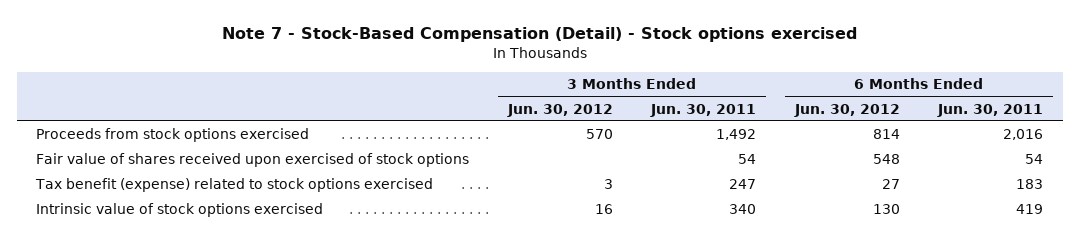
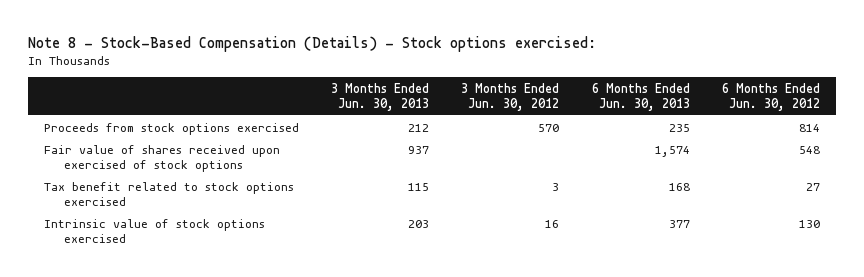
[221,26,857,42] Note 7 - Stock-Based Compensation (Detail) - Stock options exercised -> [27,35,596,52] Note 8 - Stock-Based Compensation (Details) - Stock options exercised:
[650,103,757,117] Jun. 30, 2011 -> none
[937,103,1044,117] Jun. 30, 2011 -> none
none -> [331,82,430,112] 3 Months Ended Jun. 30, 2013
none -> [591,82,690,112] 6 Months Ended Jun. 30, 2013
[35,178,434,193] Tax benefit (expense) related to stock options exercised -> [43,181,294,206] Tax benefit related to stock options exercised

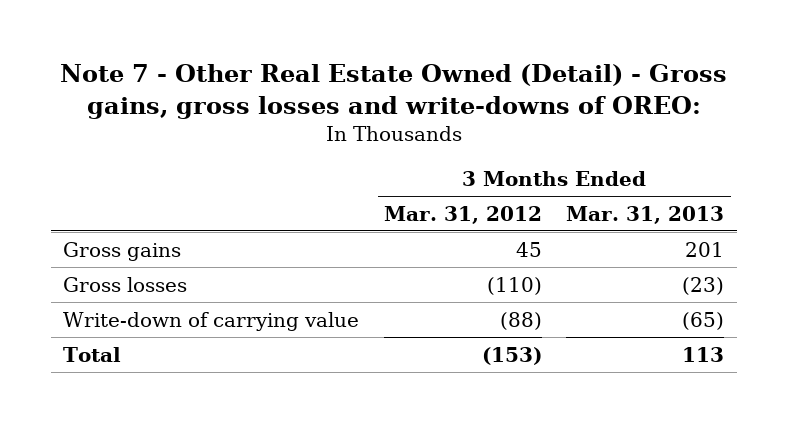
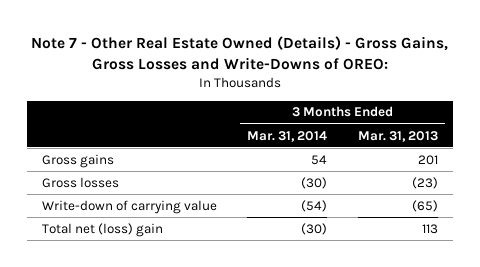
[59,64,727,119] Note 7 - Other Real Estate Owned (Detail) - Gross gains, gross losses and write-downs of OREO: -> [30,36,448,71] Note 7 - Other Real Estate Owned (Details) - Gross Gains, Gross Losses and Write-Downs of OREO:
[383,205,542,224] Mar. 31, 2012 -> none
none -> [247,130,328,142] Mar. 31, 2014
[63,346,122,362] Total -> [42,222,164,237] Total net (loss) gain

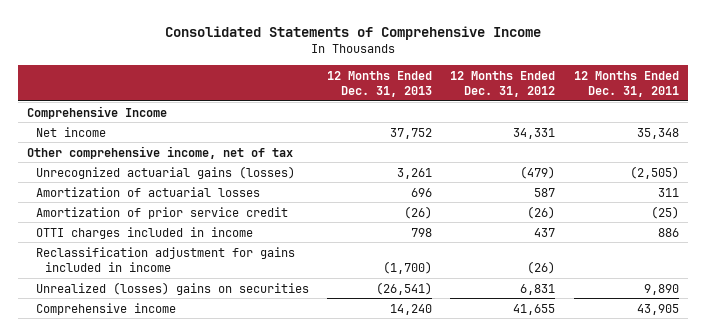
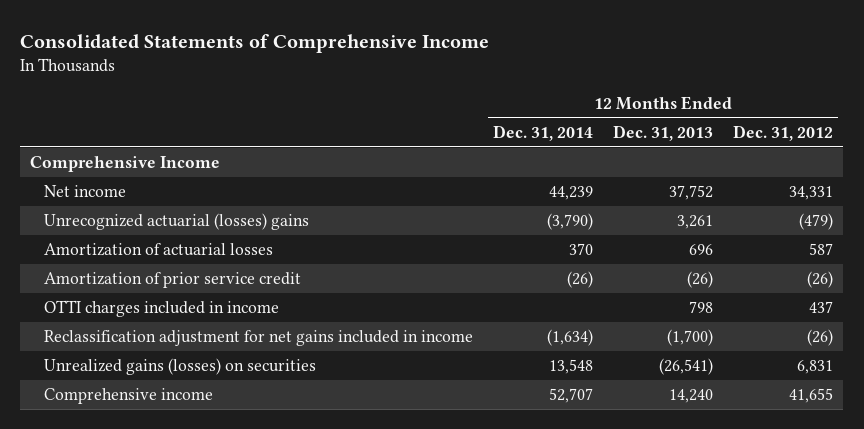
[573,70,679,97] 12 Months Ended Dec. 31, 2011 -> none
none -> [493,125,594,142] Dec. 31, 2014
[27,145,294,159] Other comprehensive income, net of tax -> none
[36,165,296,179] Unrecognized actuarial gains (losses) -> [44,213,310,231] Unrecognized actuarial (losses) gains
[36,246,296,272] Reclassification adjustment for gains included in income -> [44,330,474,347] Reclassification adjustment for net gains included in income
[36,281,310,295] Unrealized (losses) gains on securities -> [44,358,317,376] Unrealized gains (losses) on securities

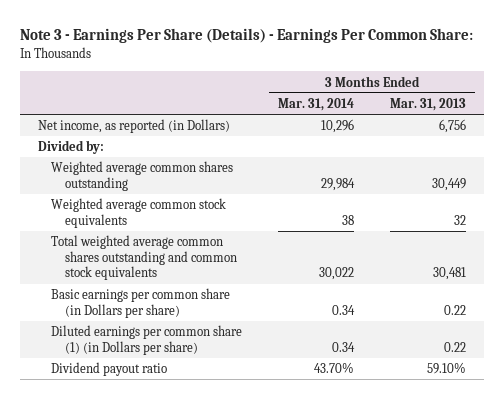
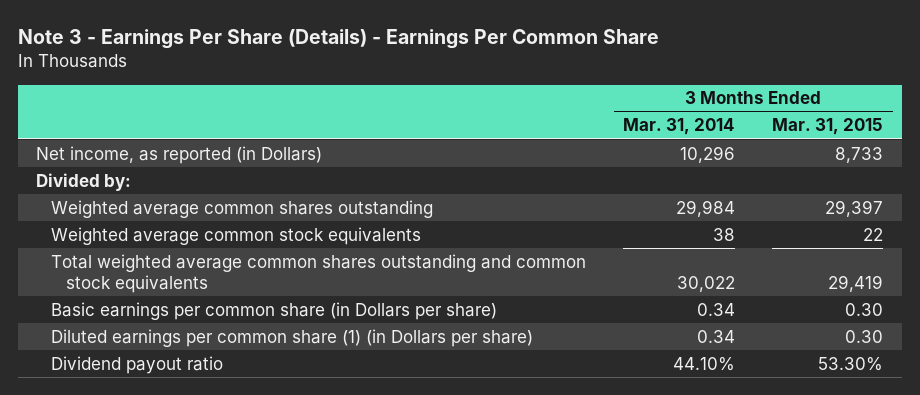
[19,28,473,44] Note 3 - Earnings Per Share (Details) - Earnings Per Common Share: -> [17,29,659,50] Note 3 - Earnings Per Share (Details) - Earnings Per Common Share
[390,97,467,111] Mar. 31, 2013 -> none
none -> [772,118,884,136] Mar. 31, 2015
[314,362,355,374] 43.70% -> [673,356,736,371] 44.10%

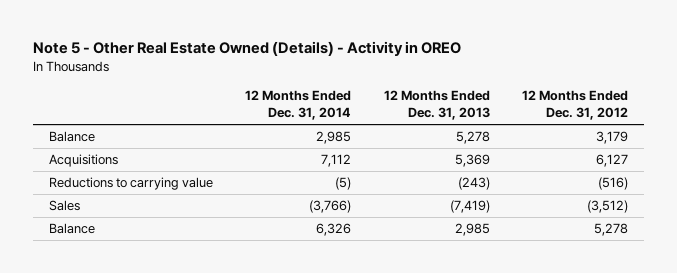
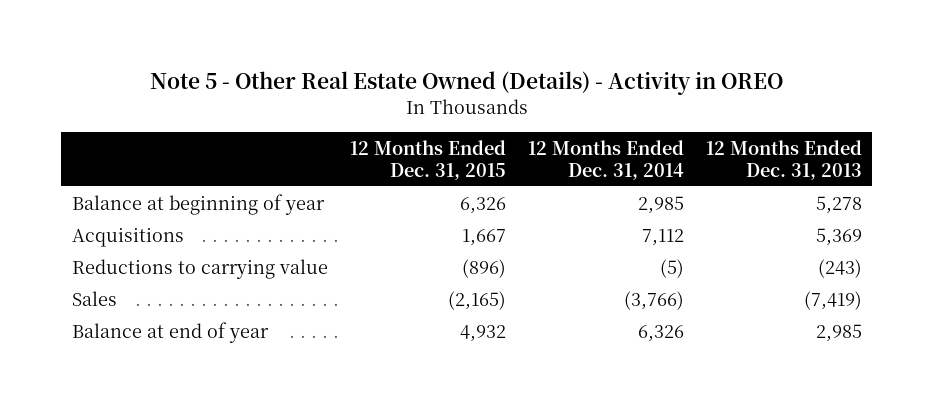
[522,90,629,121] 12 Months Ended Dec. 31, 2012 -> none
none -> [349,139,506,180] 12 Months Ended Dec. 31, 2015
[48,131,95,143] Balance -> [71,193,325,215] Balance at beginning of year
[48,223,95,235] Balance -> [71,321,269,343] Balance at end of year

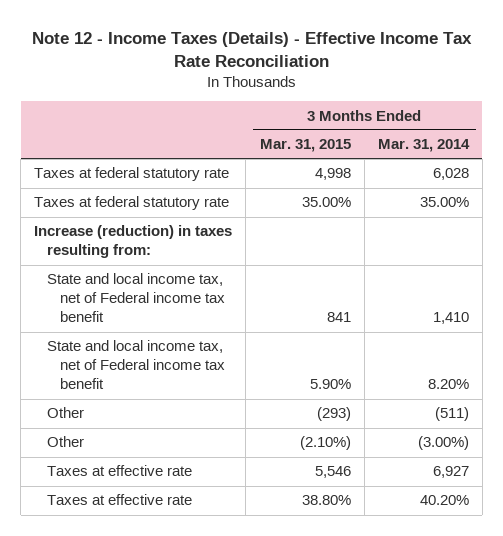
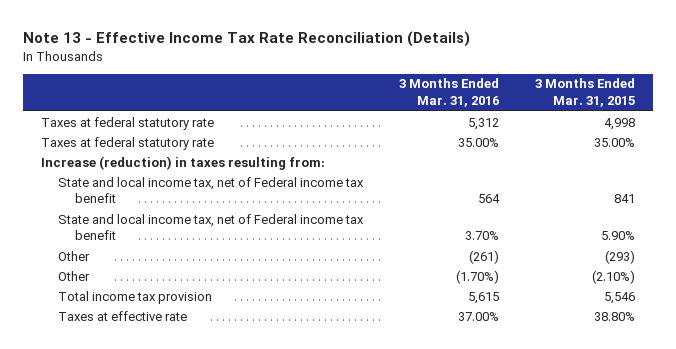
[31,31,472,67] Note 12 - Income Taxes (Details) - Effective Income Tax Rate Reconciliation -> [22,31,470,48] Note 13 - Effective Income Tax Rate Reconciliation (Details)
[377,139,470,153] Mar. 31, 2014 -> none
none -> [398,78,499,108] 3 Months Ended Mar. 31, 2016
[47,465,193,477] Taxes at effective rate -> [57,290,212,304] Total income tax provision

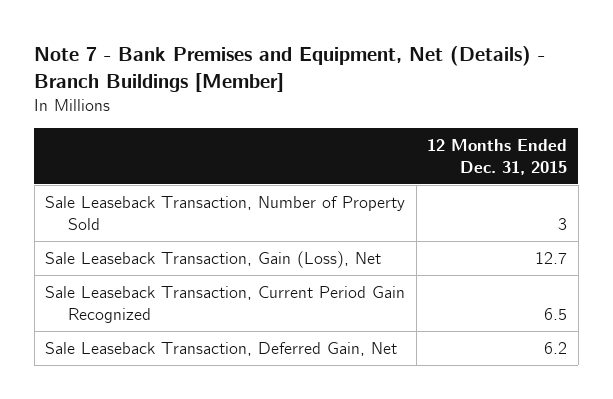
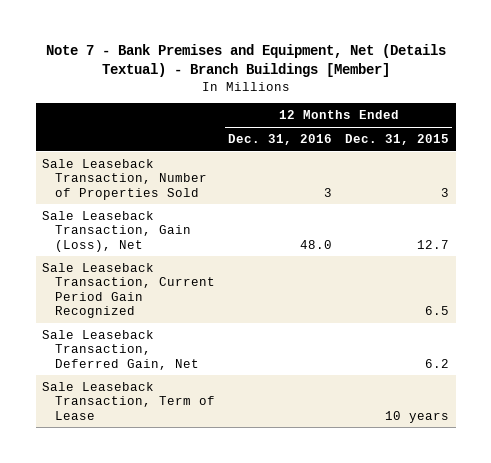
[34,46,546,92] Note 7 - Bank Premises and Equipment, Net (Details) - Branch Buildings [Member] -> [45,44,446,78] Note 7 - Bank Premises and Equipment, Net (Details Textual) - Branch Buildings [Member]
none -> [228,134,333,146] Dec. 31, 2016
[45,195,406,230] Sale Leaseback Transaction, Number of Property Sold -> [42,158,207,200] Sale Leaseback Transaction, Number of Properties Sold
none -> [42,381,215,420] Sale Leaseback Transaction, Term of Lease

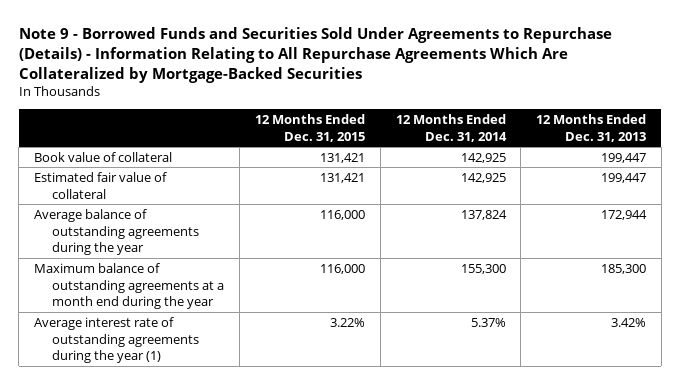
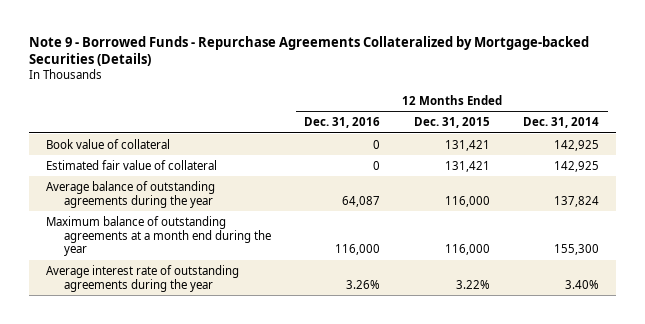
[18,26,612,83] Note 9 - Borrowed Funds and Securities Sold Under Agreements to Repurchase (Details) - Information Relating to All Repurchase Agreements Which Are Collateralized by Mortgage-Backed Securities -> [28,35,589,67] Note 9 - Borrowed Funds - Repurchase Agreements Collateralized by Mortgage-backed Securities (Details)
[536,114,647,142] 12 Months Ended Dec. 31, 2013 -> none
none -> [304,117,381,129] Dec. 31, 2016
[34,316,200,364] Average interest rate of outstanding agreements during the year (1) -> [45,264,239,292] Average interest rate of outstanding agreements during the year
[470,317,506,327] 5.37% -> [565,279,600,289] 3.40%

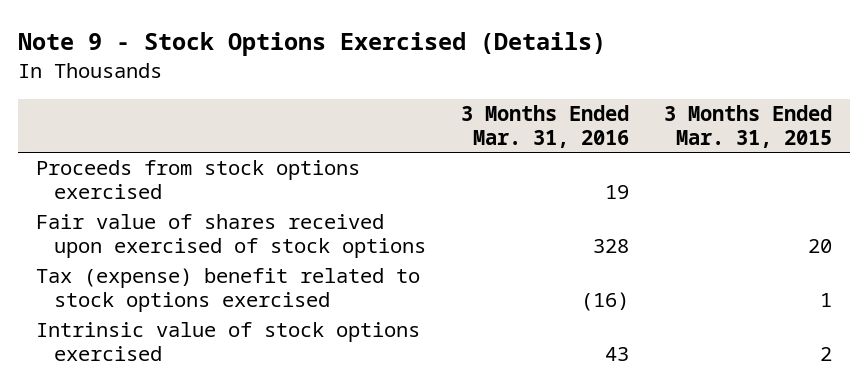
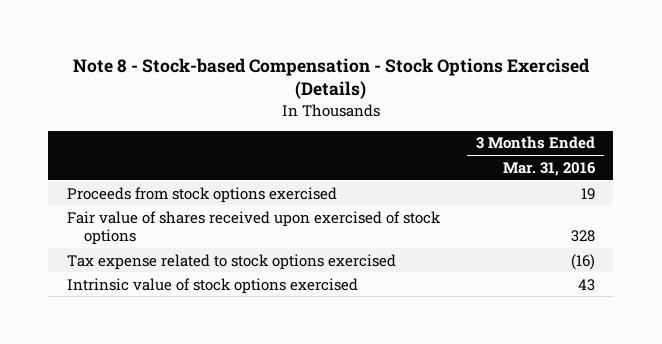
[18,32,607,57] Note 9 - Stock Options Exercised (Details) -> [72,57,590,100] Note 8 - Stock-based Compensation - Stock Options Exercised (Details)
[664,104,833,148] 3 Months Ended Mar. 31, 2015 -> none
[35,268,420,313] Tax (expense) benefit related to stock options exercised -> [66,253,396,270] Tax expense related to stock options exercised

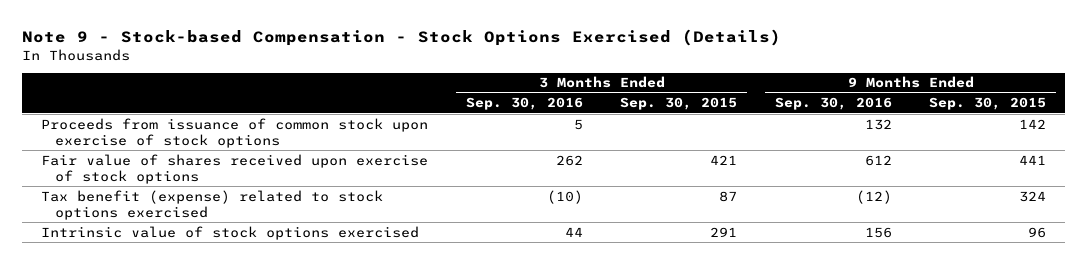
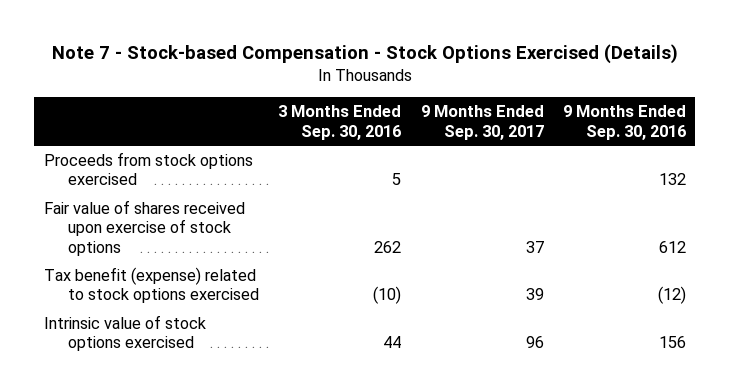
[22,29,782,47] Note 9 - Stock-based Compensation - Stock Options Exercised (Details) -> [51,44,678,65] Note 7 - Stock-based Compensation - Stock Options Exercised (Details)
[620,97,738,111] Sep. 30, 2015 -> none
[929,97,1047,111] Sep. 30, 2015 -> none
none -> [420,105,544,140] 9 Months Ended Sep. 30, 2017
[41,117,429,148] Proceeds from issuance of common stock upon exercise of stock options -> [43,151,253,186] Proceeds from stock options exercised

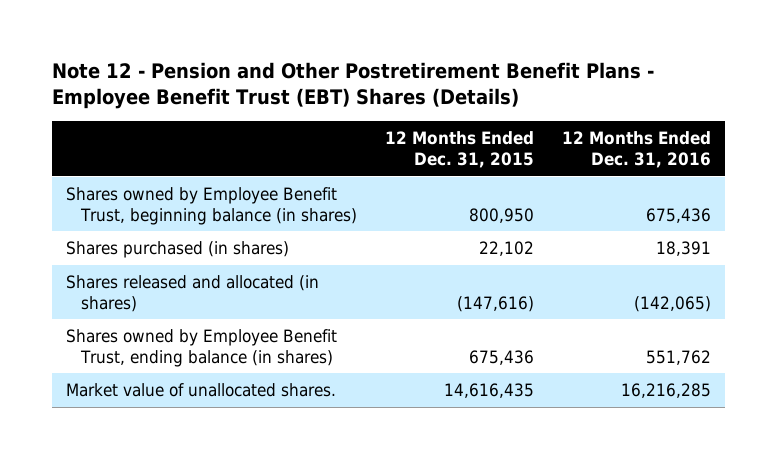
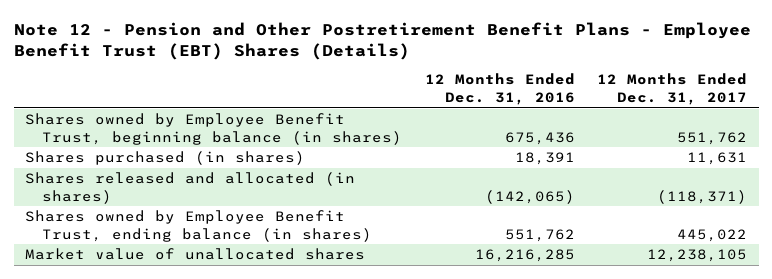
[384,131,534,168] 12 Months Ended Dec. 31, 2015 -> none
none -> [597,73,748,105] 12 Months Ended Dec. 31, 2017
[65,383,336,398] Market value of unallocated shares. -> [25,248,366,261] Market value of unallocated shares

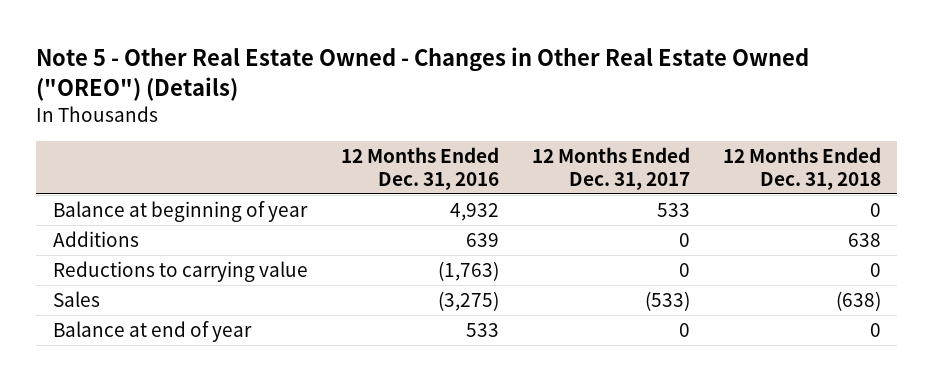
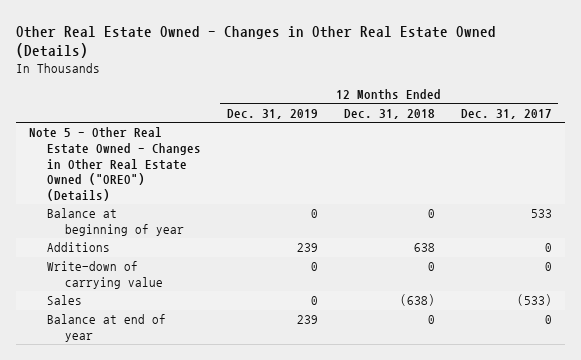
[36,47,810,101] Note 5 - Other Real Estate Owned - Changes in Other Real Estate Owned ("OREO") (Details) -> [16,25,497,59] Other Real Estate Owned - Changes in Other Real Estate Owned (Details)
[340,146,499,190] 12 Months Ended Dec. 31, 2016 -> none
none -> [226,109,318,120] Dec. 31, 2019
none -> [29,127,201,201] Note 5 - Other Real Estate Owned - Changes in Other Real Estate Owned ("OREO") (Details)
[52,260,308,282] Reductions to carrying value -> [46,261,163,290] Write-down of carrying value

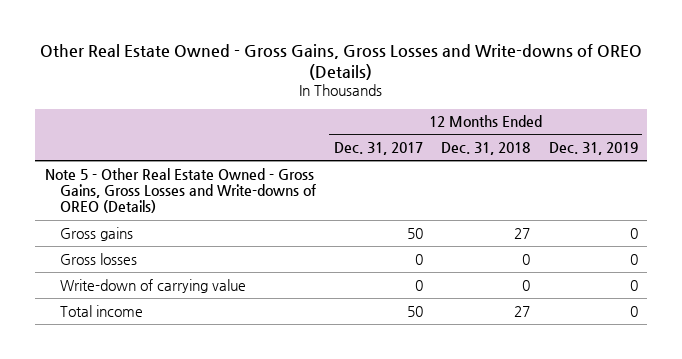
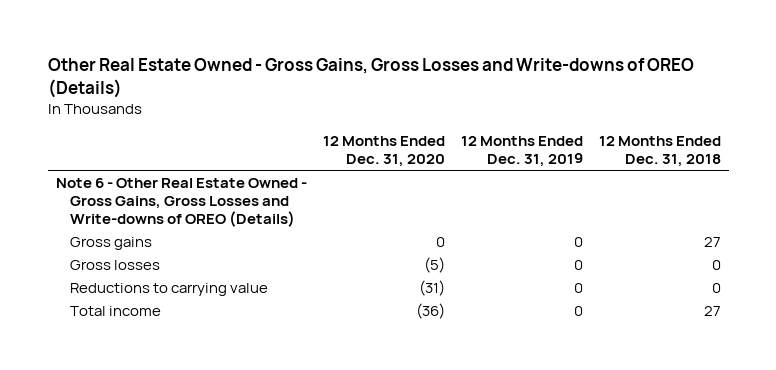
[333,141,423,155] Dec. 31, 2017 -> none
none -> [322,135,445,168] 12 Months Ended Dec. 31, 2020
[44,167,316,214] Note 5 - Other Real Estate Owned - Gross Gains, Gross Losses and Write-downs of OREO (Details) -> [55,177,307,228] Note 6 - Other Real Estate Owned - Gross Gains, Gross Losses and Write-downs of OREO (Details)
[59,278,246,293] Write-down of carrying value -> [70,282,269,296] Reductions to carrying value

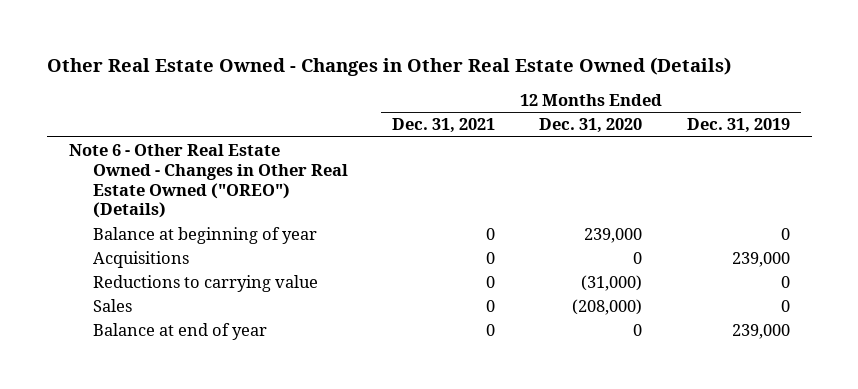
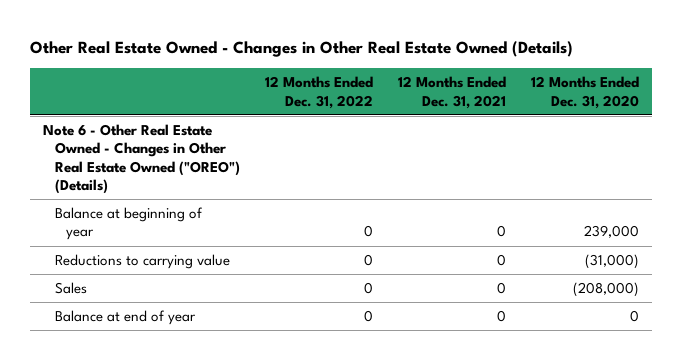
[686,118,790,134] Dec. 31, 2019 -> none
none -> [264,76,373,109] 12 Months Ended Dec. 31, 2022
[92,251,189,269] Acquisitions -> none

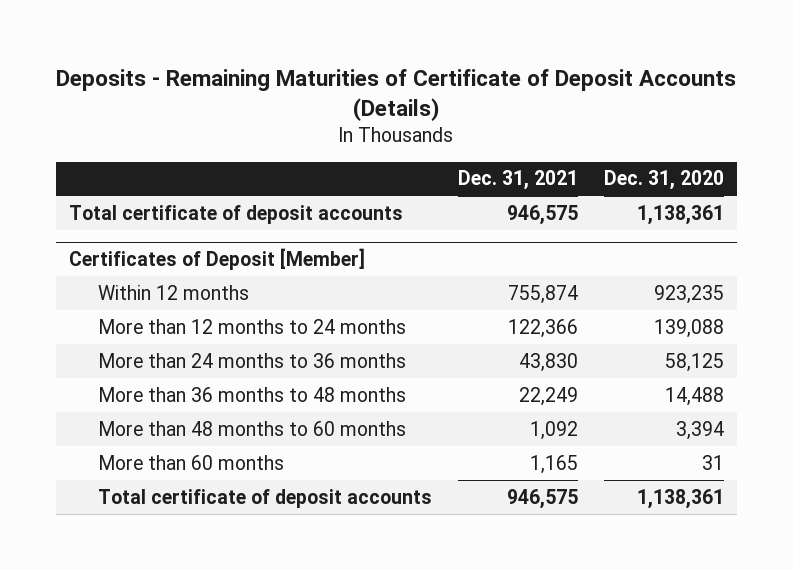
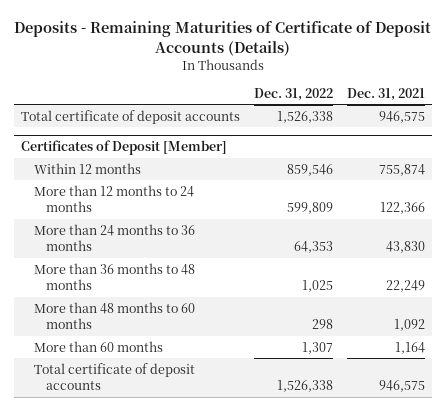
[604,170,725,191] Dec. 31, 2020 -> none
none -> [253,87,333,101] Dec. 31, 2022
[530,454,579,474] 1,165 -> [394,341,425,354] 1,164

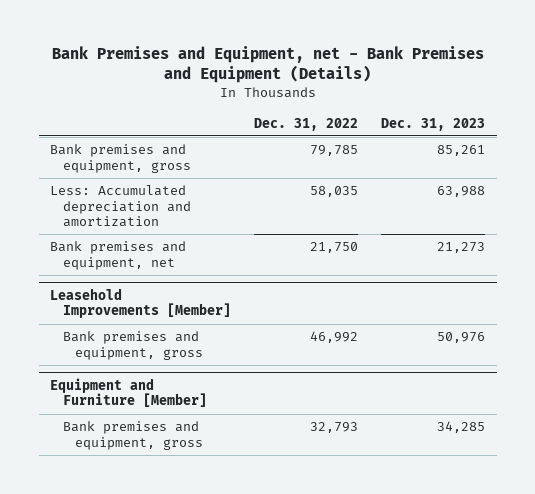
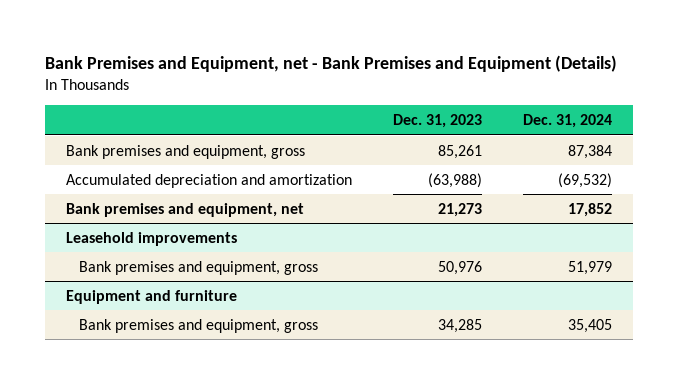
[253,117,358,131] Dec. 31, 2022 -> none
none -> [523,113,613,128] Dec. 31, 2024
[50,185,191,228] Less: Accumulated depreciation and amortization -> [65,173,352,188] Accumulated depreciation and amortization
[436,186,485,198] 63,988 -> [427,172,482,188] (63,988)
[50,288,231,319] Leasehold Improvements [Member] -> [65,231,237,246] Leasehold improvements
[50,378,207,408] Equipment and Furniture [Member] -> [65,289,237,304] Equipment and furniture

